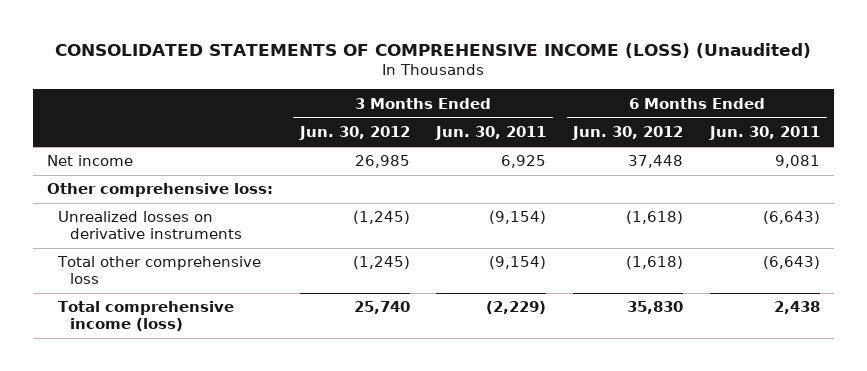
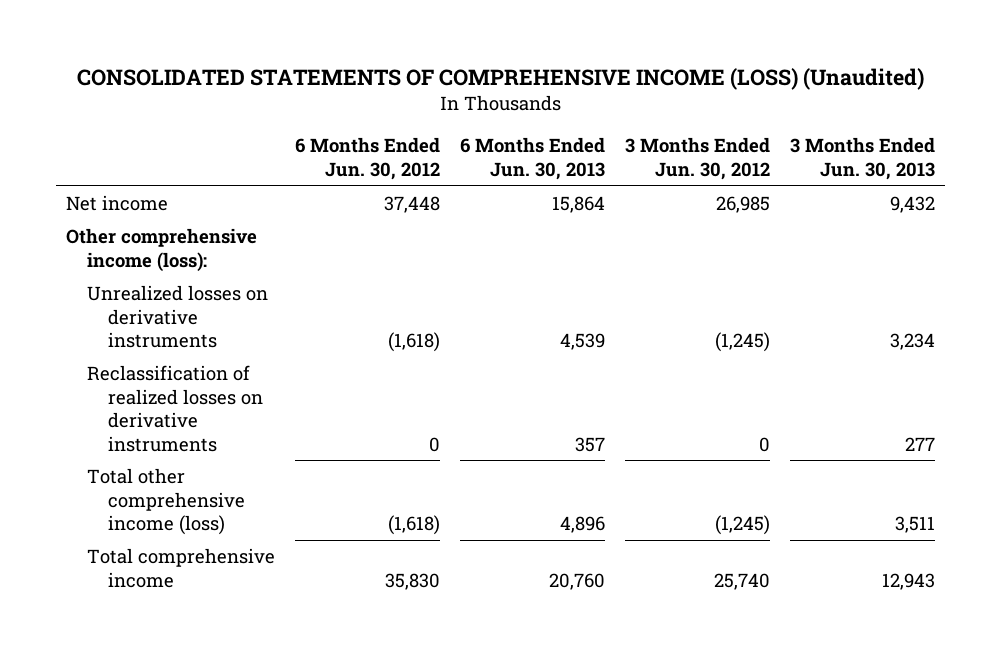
[435,126,547,141] Jun. 30, 2011 -> none
[709,126,821,141] Jun. 30, 2011 -> none
none -> [460,137,606,180] 6 Months Ended Jun. 30, 2013
none -> [789,137,935,180] 3 Months Ended Jun. 30, 2013
[46,183,273,198] Other comprehensive loss: -> [66,228,258,272] Other comprehensive income (loss):
none -> [87,365,264,452] Reclassification of realized losses on derivative instruments
[57,256,262,285] Total other comprehensive loss -> [87,468,246,536] Total other comprehensive income (loss)
[58,301,235,332] Total comprehensive income (loss) -> [87,548,276,588] Total comprehensive income

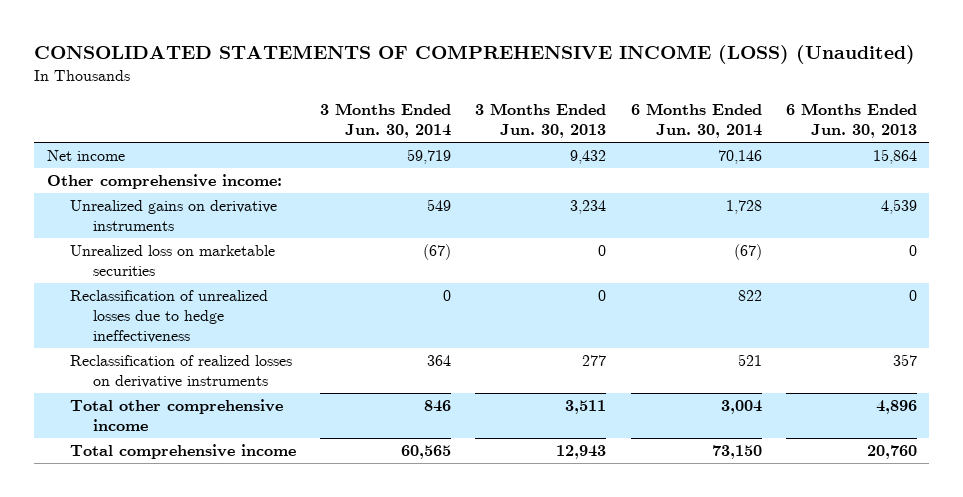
[295,137,441,180] 6 Months Ended Jun. 30, 2012 -> none
[624,137,770,180] 3 Months Ended Jun. 30, 2012 -> none
none -> [319,103,451,139] 3 Months Ended Jun. 30, 2014
none -> [630,103,762,139] 6 Months Ended Jun. 30, 2014
[66,228,258,272] Other comprehensive income (loss): -> [46,173,282,189] Other comprehensive income:
[87,285,269,349] Unrealized losses on derivative instruments -> [69,199,277,232] Unrealized gains on derivative instruments
none -> [69,244,275,277] Unrealized loss on marketable securities
none -> [69,289,268,344] Reclassification of unrealized losses due to hedge ineffectiveness
[87,468,246,536] Total other comprehensive income (loss) -> [69,398,283,432] Total other comprehensive income

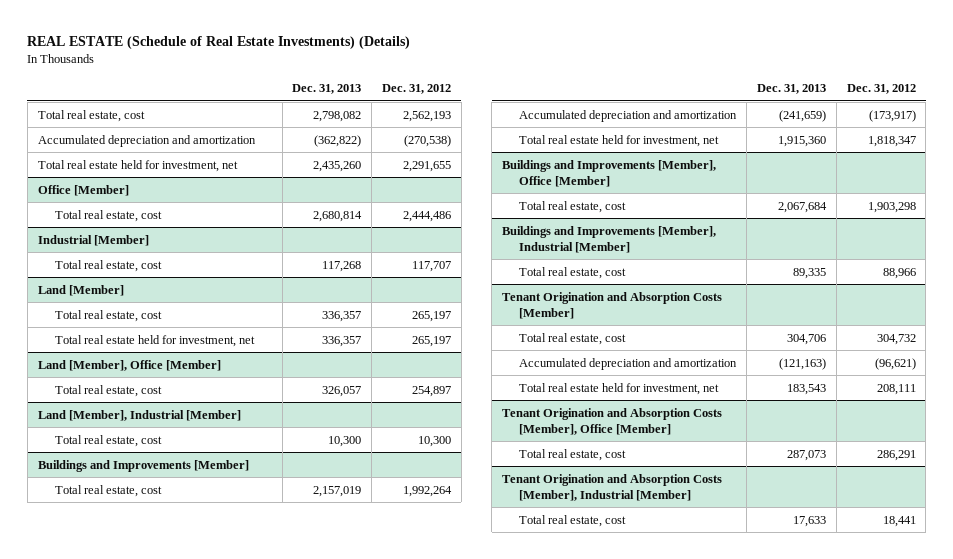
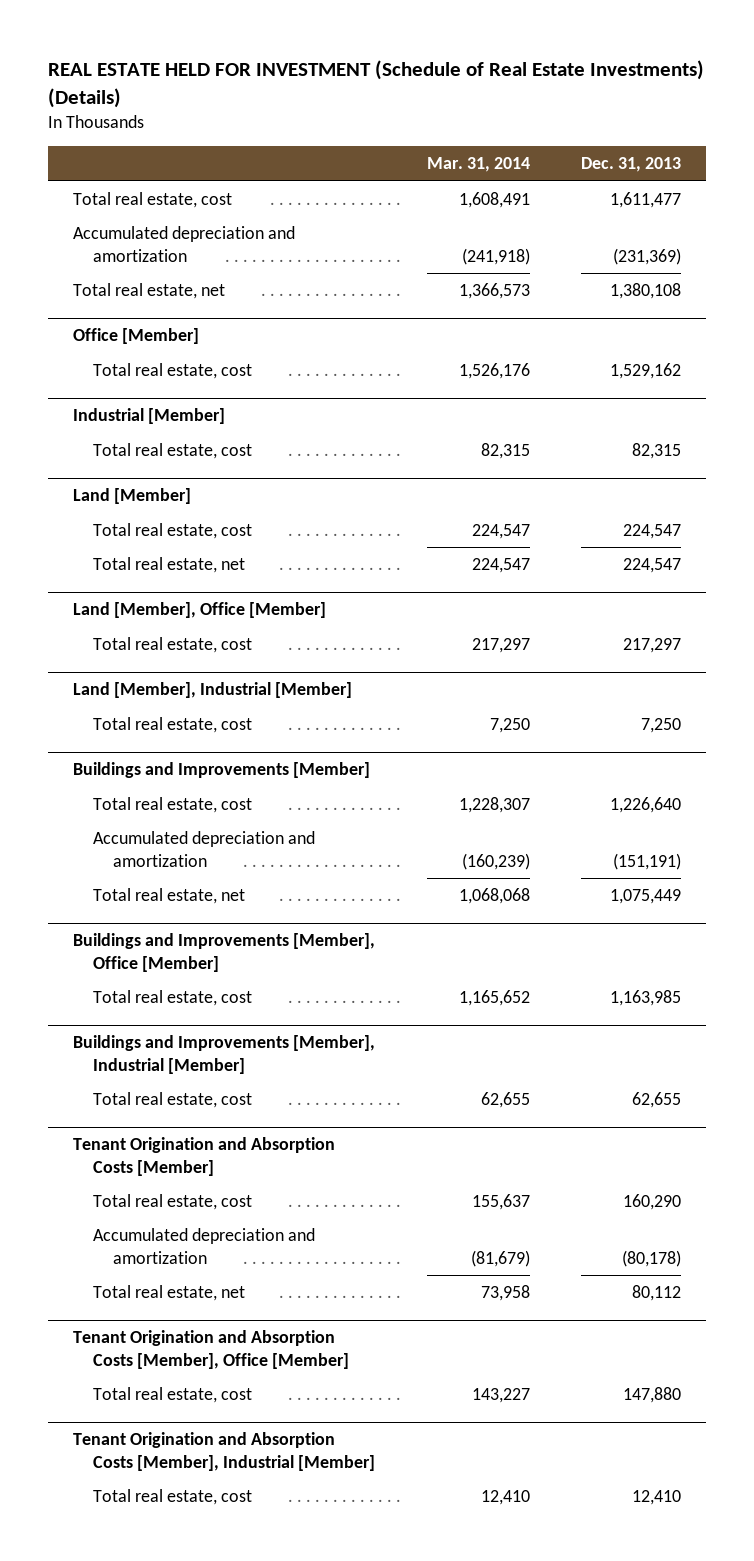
[27,36,411,50] REAL ESTATE (Schedule of Real Estate Investments) (Details) -> [47,59,704,108] REAL ESTATE HELD FOR INVESTMENT (Schedule of Real Estate Investments) (Details)
[381,84,451,95] Dec. 31, 2012 -> none
none -> [426,157,530,173] Mar. 31, 2014
[313,110,362,122] 2,798,082 -> [609,192,681,209] 1,611,477
[314,134,362,147] (362,822) -> [612,247,681,265] (231,369)
[37,159,238,172] Total real estate held for investment, net -> [73,283,226,300] Total real estate, net
[313,160,362,172] 2,435,260 -> [609,283,681,300] 1,380,108
[313,210,363,222] 2,680,814 -> [609,363,681,380] 1,529,162
[322,260,362,272] 117,268 -> [631,443,681,460] 82,315
[322,310,362,322] 336,357 -> [622,524,681,540] 224,547
[54,334,255,347] Total real estate held for investment, net -> [93,557,246,574] Total real estate, net
[322,335,362,347] 336,357 -> [622,558,681,574] 224,547
[322,385,362,397] 326,057 -> [622,638,681,654] 217,297
[328,435,362,447] 10,300 -> [640,718,681,734] 7,250
[313,485,362,497] 2,157,019 -> [609,797,681,814] 1,226,640
[779,109,827,122] (241,659) -> [612,852,681,870] (151,191)
[519,134,720,147] Total real estate held for investment, net -> [93,888,246,905] Total real estate, net
[778,135,827,147] 1,915,360 -> [609,889,681,905] 1,075,449
[778,201,828,213] 2,067,684 -> [609,990,681,1007] 1,163,985
[793,267,827,279] 89,335 -> [631,1092,681,1109] 62,655
[787,333,827,345] 304,706 -> [622,1194,681,1211] 160,290
[779,357,827,370] (121,163) -> [621,1249,681,1267] (80,178)
[519,382,720,395] Total real estate held for investment, net -> [93,1285,246,1302] Total real estate, net
[787,383,827,395] 183,543 -> [631,1285,681,1302] 80,112
[787,449,827,461] 287,073 -> [622,1387,681,1404] 147,880
[793,515,827,527] 17,633 -> [631,1490,681,1506] 12,410

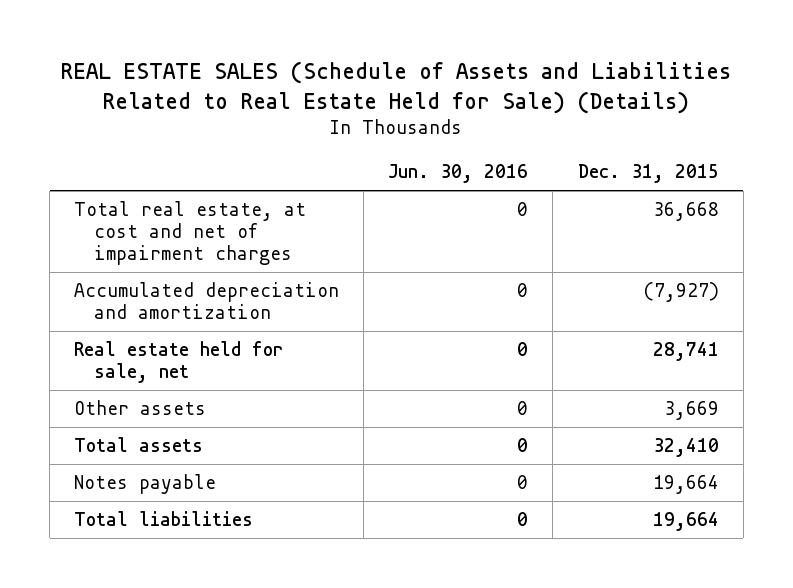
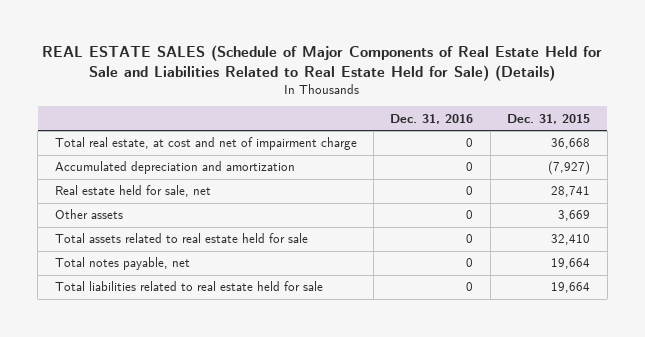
[60,61,732,114] REAL ESTATE SALES (Schedule of Assets and Liabilities Related to Real Estate Held for Sale) (Details) -> [42,45,603,81] REAL ESTATE SALES (Schedule of Major Components of Real Estate Held for Sale and Liabilities Related to Real Estate Held for Sale) (Details)
[388,164,529,184] Jun. 30, 2016 -> none
none -> [390,113,474,124] Dec. 31, 2016
[74,200,307,266] Total real estate, at cost and net of impairment charges -> [54,137,357,151] Total real estate, at cost and net of impairment charge
[74,436,204,452] Total assets -> [54,233,308,244] Total assets related to real estate held for sale
[74,473,217,494] Notes payable -> [54,257,190,271] Total notes payable, net
[74,510,254,526] Total liabilities -> [54,281,323,292] Total liabilities related to real estate held for sale

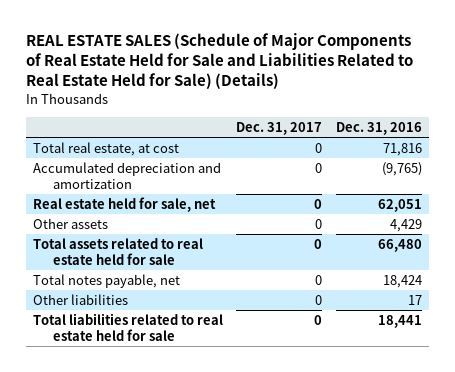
[507,113,591,124] Dec. 31, 2015 -> none
none -> [236,121,323,135] Dec. 31, 2017
[54,137,357,151] Total real estate, at cost and net of impairment charge -> [32,141,179,156] Total real estate, at cost
[466,138,474,148] 0 -> [383,142,423,156] 71,816
[466,162,474,172] 0 -> [382,161,423,176] (9,765)
[466,186,474,196] 0 -> [378,198,423,212] 62,051
[466,210,474,220] 0 -> [390,218,423,232] 4,429
[466,234,474,244] 0 -> [378,238,423,252] 66,480
[466,258,474,268] 0 -> [383,274,423,288] 18,424
none -> [32,293,128,305] Other liabilities
[466,282,474,292] 0 -> [378,314,423,328] 18,441

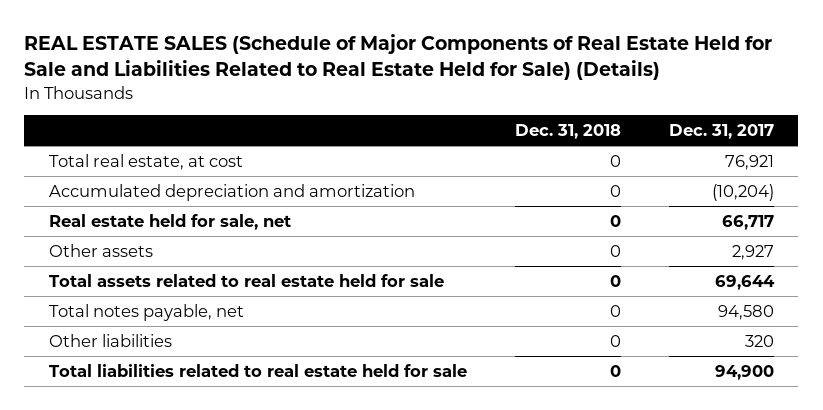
[336,121,423,135] Dec. 31, 2016 -> none
none -> [514,124,621,140] Dec. 31, 2018
[315,142,323,153] 0 -> [725,154,775,170] 76,921
[315,162,323,173] 0 -> [712,183,775,201] (10,204)
[314,198,323,209] 0 -> [722,214,775,230] 66,717
[315,218,323,229] 0 -> [732,244,775,260] 2,927
[314,238,323,249] 0 -> [715,274,776,290] 69,644
[315,274,323,285] 0 -> [718,304,775,320] 94,580
[315,294,323,305] 0 -> [745,334,775,347] 320
[314,314,323,325] 0 -> [715,364,775,380] 94,900

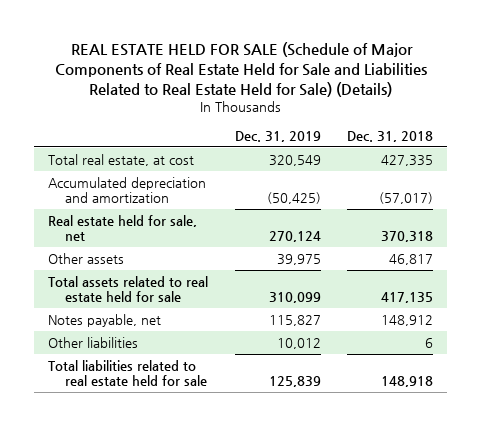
[24,34,773,81] REAL ESTATE SALES (Schedule of Major Components of Real Estate Held for Sale and Liabilities Related to Real Estate Held for Sale) (Details) -> [54,42,427,97] REAL ESTATE HELD FOR SALE (Schedule of Major Components of Real Estate Held for Sale and Liabilities Related to Real Estate Held for Sale) (Details)
[669,124,775,140] Dec. 31, 2017 -> none
none -> [234,130,321,142] Dec. 31, 2019
[609,154,621,167] 0 -> [381,155,434,167] 427,335
[609,184,621,197] 0 -> [379,191,434,204] (57,017)
[609,214,621,227] 0 -> [381,230,434,242] 370,318
[609,244,621,257] 0 -> [389,254,434,266] 46,817
[609,274,621,287] 0 -> [381,291,434,303] 417,135
[48,303,244,321] Total notes payable, net -> [47,314,161,328] Notes payable, net
[609,304,621,317] 0 -> [381,315,434,327] 148,912
[609,334,621,347] 0 -> [425,338,434,349] 6
[609,364,621,377] 0 -> [381,375,434,387] 148,918

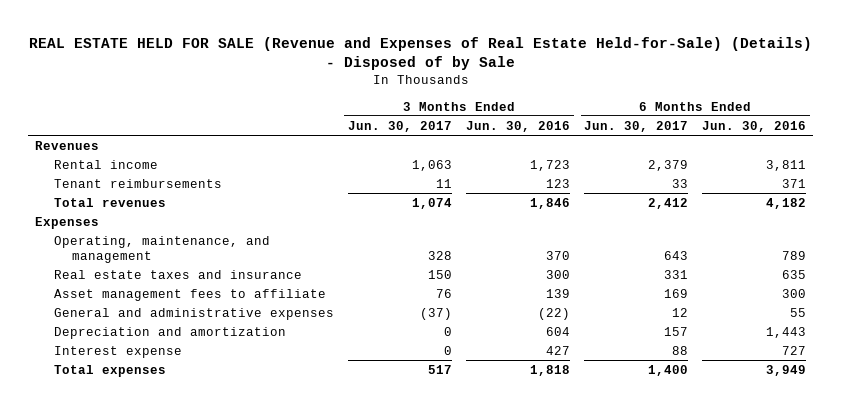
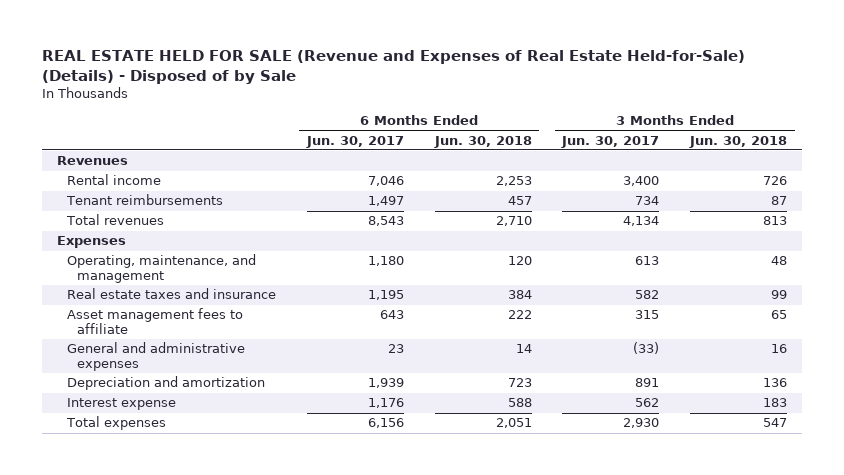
[466,120,571,132] Jun. 30, 2016 -> none
[702,120,807,132] Jun. 30, 2016 -> none
none -> [433,135,532,148] Jun. 30, 2018
none -> [689,135,788,148] Jun. 30, 2018
[411,159,452,171] 1,063 -> [623,176,660,187] 3,400
[648,159,689,171] 2,379 -> [367,176,404,187] 7,046
[435,178,452,188] 11 -> [635,196,660,206] 734
[672,178,689,188] 33 -> [367,196,404,207] 1,497
[411,197,452,209] 1,074 -> [623,216,660,227] 4,134
[648,197,689,209] 2,412 -> [367,216,404,227] 8,543
[427,250,452,260] 328 -> [635,256,660,266] 613
[664,250,689,260] 643 -> [367,256,404,267] 1,180
[427,269,452,279] 150 -> [635,290,660,300] 582
[664,269,689,279] 331 -> [367,290,404,301] 1,195
[435,288,452,298] 76 -> [635,310,660,320] 315
[664,288,689,298] 169 -> [379,310,404,320] 643
[419,307,452,320] (37) -> [633,342,660,355] (33)
[672,307,689,317] 12 -> [387,344,404,354] 23
[443,326,452,336] 0 -> [635,378,660,388] 891
[664,326,689,336] 157 -> [367,378,404,389] 1,939
[443,345,452,355] 0 -> [635,398,660,408] 562
[672,345,689,355] 88 -> [367,398,404,409] 1,176
[427,364,452,374] 517 -> [623,418,660,429] 2,930
[648,364,689,376] 1,400 -> [367,418,404,429] 6,156

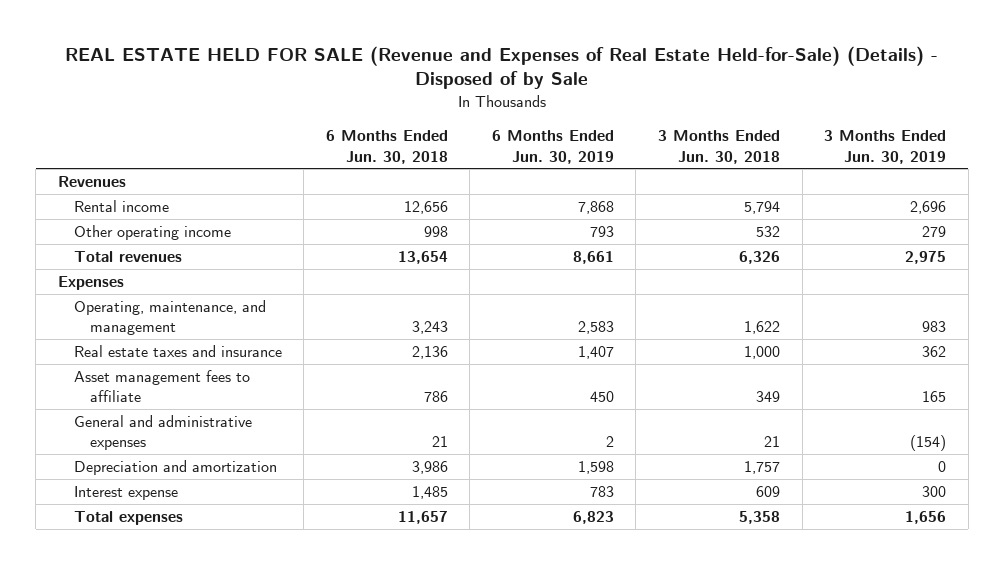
[305,135,404,148] Jun. 30, 2017 -> none
[561,135,660,148] Jun. 30, 2017 -> none
none -> [491,130,614,164] 6 Months Ended Jun. 30, 2019
none -> [824,130,947,164] 3 Months Ended Jun. 30, 2019
[66,194,224,206] Tenant reimbursements -> none
[495,176,532,187] 2,253 -> [403,201,448,215] 12,656
[763,176,788,186] 726 -> [744,201,781,215] 5,794
none -> [73,225,231,241] Other operating income
[495,216,532,227] 2,710 -> [397,251,448,265] 13,654
[763,216,788,226] 813 -> [739,251,781,265] 6,326
[507,256,532,266] 120 -> [411,321,448,335] 3,243
[771,256,788,266] 48 -> [744,321,781,335] 1,622
[507,290,532,300] 384 -> [411,346,448,360] 2,136
[771,290,788,300] 99 -> [744,346,781,360] 1,000
[507,310,532,320] 222 -> [423,391,448,403] 786
[771,310,788,320] 65 -> [756,391,781,403] 349
[515,344,532,354] 14 -> [431,436,448,448] 21
[771,344,788,354] 16 -> [764,436,781,448] 21
[507,378,532,388] 723 -> [411,461,448,475] 3,986
[763,378,788,388] 136 -> [744,461,781,475] 1,757
[507,398,532,408] 588 -> [411,486,448,500] 1,485
[763,398,788,408] 183 -> [756,486,781,498] 609
[495,418,532,429] 2,051 -> [397,511,448,525] 11,657
[763,418,788,428] 547 -> [739,511,781,525] 5,358

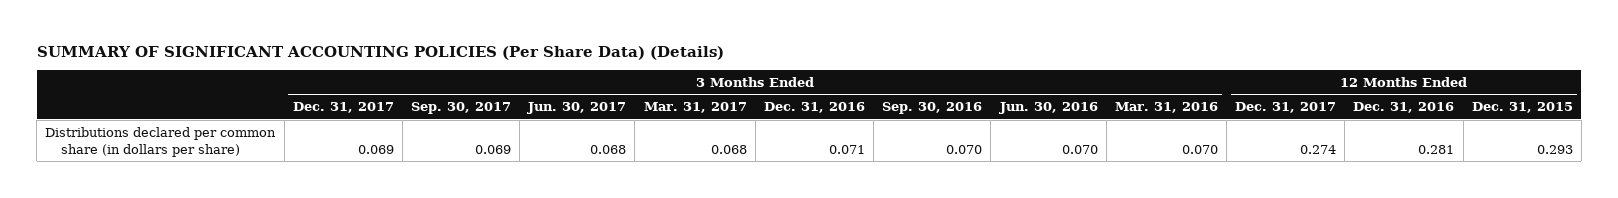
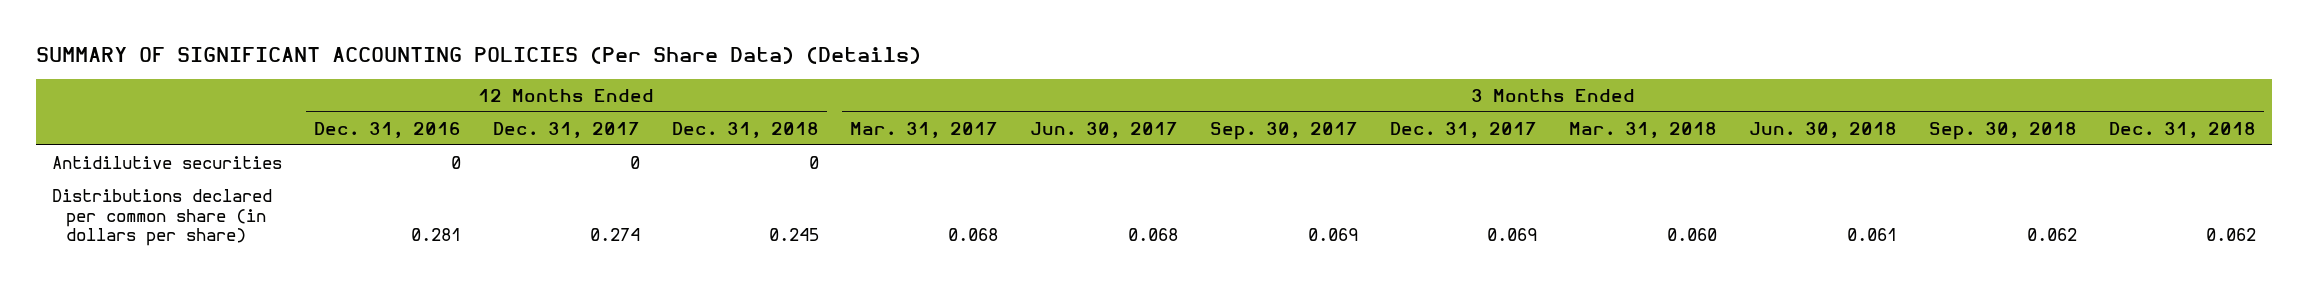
[763,102,865,114] Dec. 31, 2016 -> none
[882,102,983,115] Sep. 30, 2016 -> none
[998,102,1098,115] Jun. 30, 2016 -> none
[1114,102,1218,114] Mar. 31, 2016 -> none
[1471,102,1573,114] Dec. 31, 2015 -> none
none -> [671,121,819,138] Dec. 31, 2018
none -> [1569,121,1718,138] Mar. 31, 2018
none -> [1749,121,1898,138] Jun. 30, 2018
none -> [1928,121,2077,140] Sep. 30, 2018
none -> [2108,121,2256,138] Dec. 31, 2018
none -> [51,155,282,169] Antidilutive securities

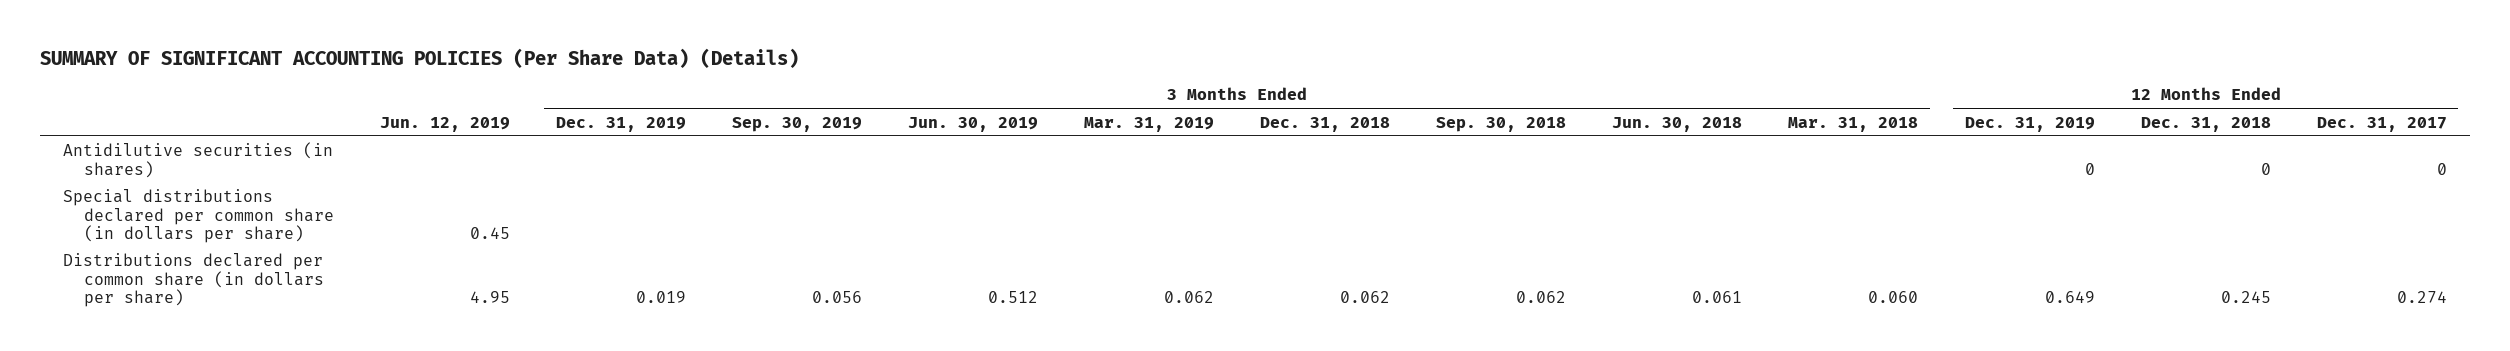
[313,121,461,138] Dec. 31, 2016 -> none
[850,121,999,138] Mar. 31, 2017 -> none
[1030,121,1179,138] Jun. 30, 2017 -> none
[1210,121,1359,140] Sep. 30, 2017 -> none
[1390,121,1538,138] Dec. 31, 2017 -> none
none -> [379,116,510,132] Jun. 12, 2019
none -> [555,116,686,132] Dec. 31, 2019
none -> [731,116,862,132] Sep. 30, 2019
none -> [907,116,1038,132] Jun. 30, 2019
none -> [1084,116,1215,132] Mar. 31, 2019
none -> [1964,116,2095,132] Dec. 31, 2019
[51,155,282,169] Antidilutive securities -> [63,142,334,178] Antidilutive securities (in shares)
none -> [63,189,334,244] Special distributions declared per common share (in dollars per share)

